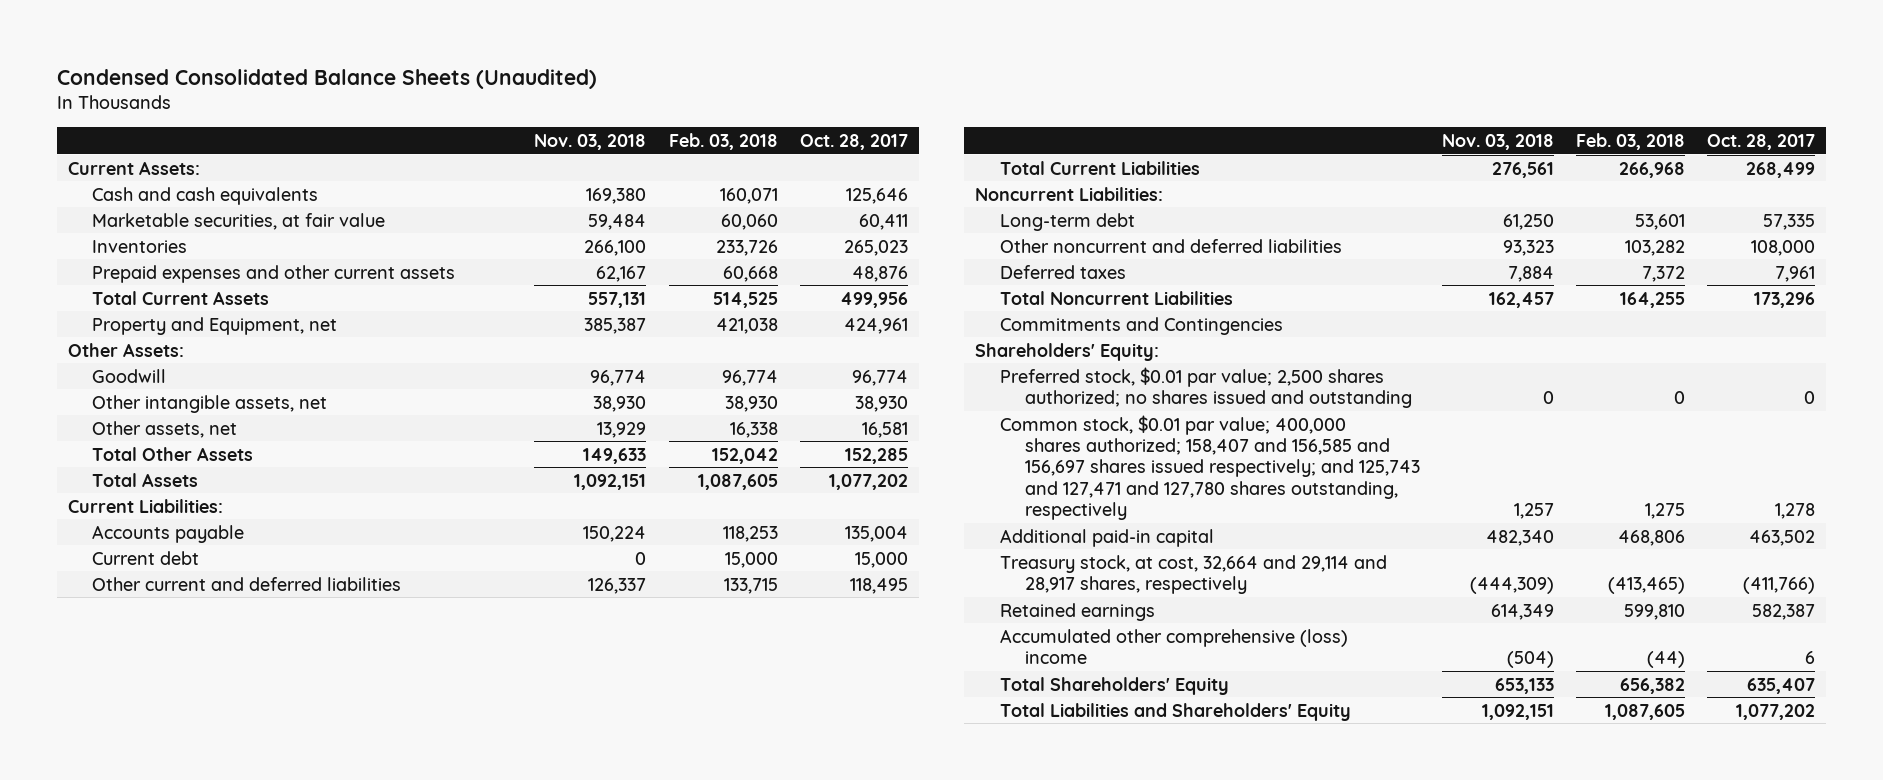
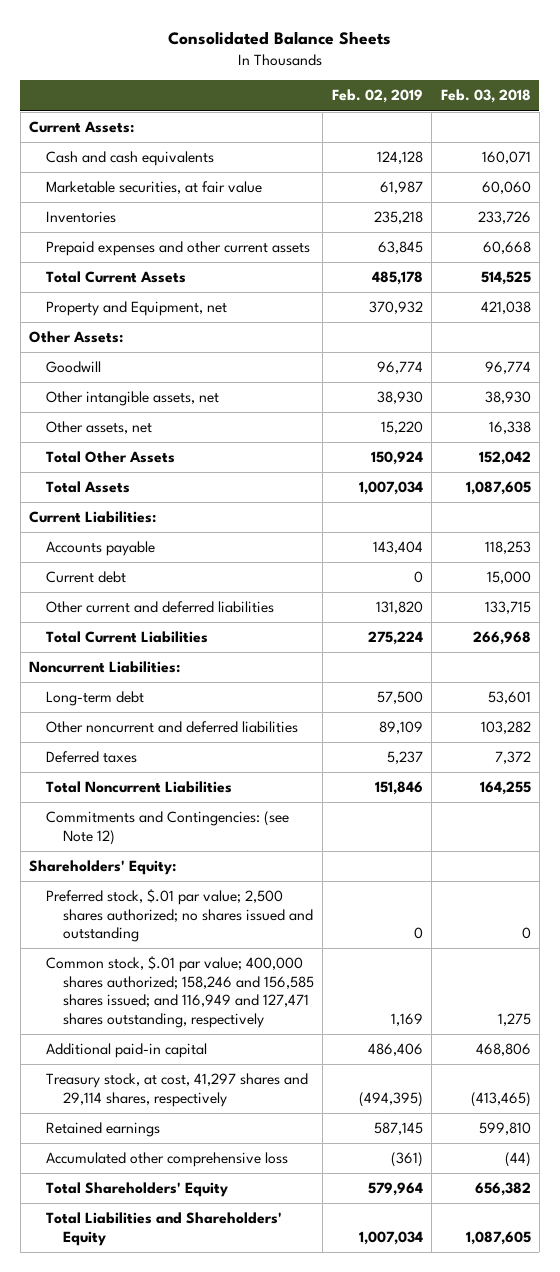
[56,68,597,89] Condensed Consolidated Balance Sheets (Unaudited) -> [167,30,391,45] Consolidated Balance Sheets
[534,134,647,151] Nov. 03, 2018 -> none
[799,134,908,151] Oct. 28, 2017 -> none
none -> [331,89,423,104] Feb. 02, 2019
[1000,316,1284,335] Commitments and Contingencies -> [45,811,289,845] Commitments and Contingencies: (see Note 12)
[1000,366,1413,408] Preferred stock, $0.01 par value; 2,500 shares authorized; no shares issued and outstanding -> [45,889,313,943] Preferred stock, $.01 par value; 2,500 shares authorized; no shares issued and outstanding
[1000,414,1421,520] Common stock, $0.01 par value; 400,000 shares authorized; 158,407 and 156,585 and 156,697 shares issued respectively; and 125,743 and 127,471 and 127,780 shares outstanding, respectively -> [45,956,314,1028] Common stock, $.01 par value; 400,000 shares authorized; 158,246 and 156,585 shares issued; and 116,949 and 127,471 shares outstanding, respectively
[1000,554,1388,594] Treasury stock, at cost, 32,664 and 29,114 and 28,917 shares, respectively -> [45,1073,308,1107] Treasury stock, at cost, 41,297 shares and 29,114 shares, respectively
[1000,628,1349,664] Accumulated other comprehensive (loss) income -> [45,1152,288,1168] Accumulated other comprehensive loss

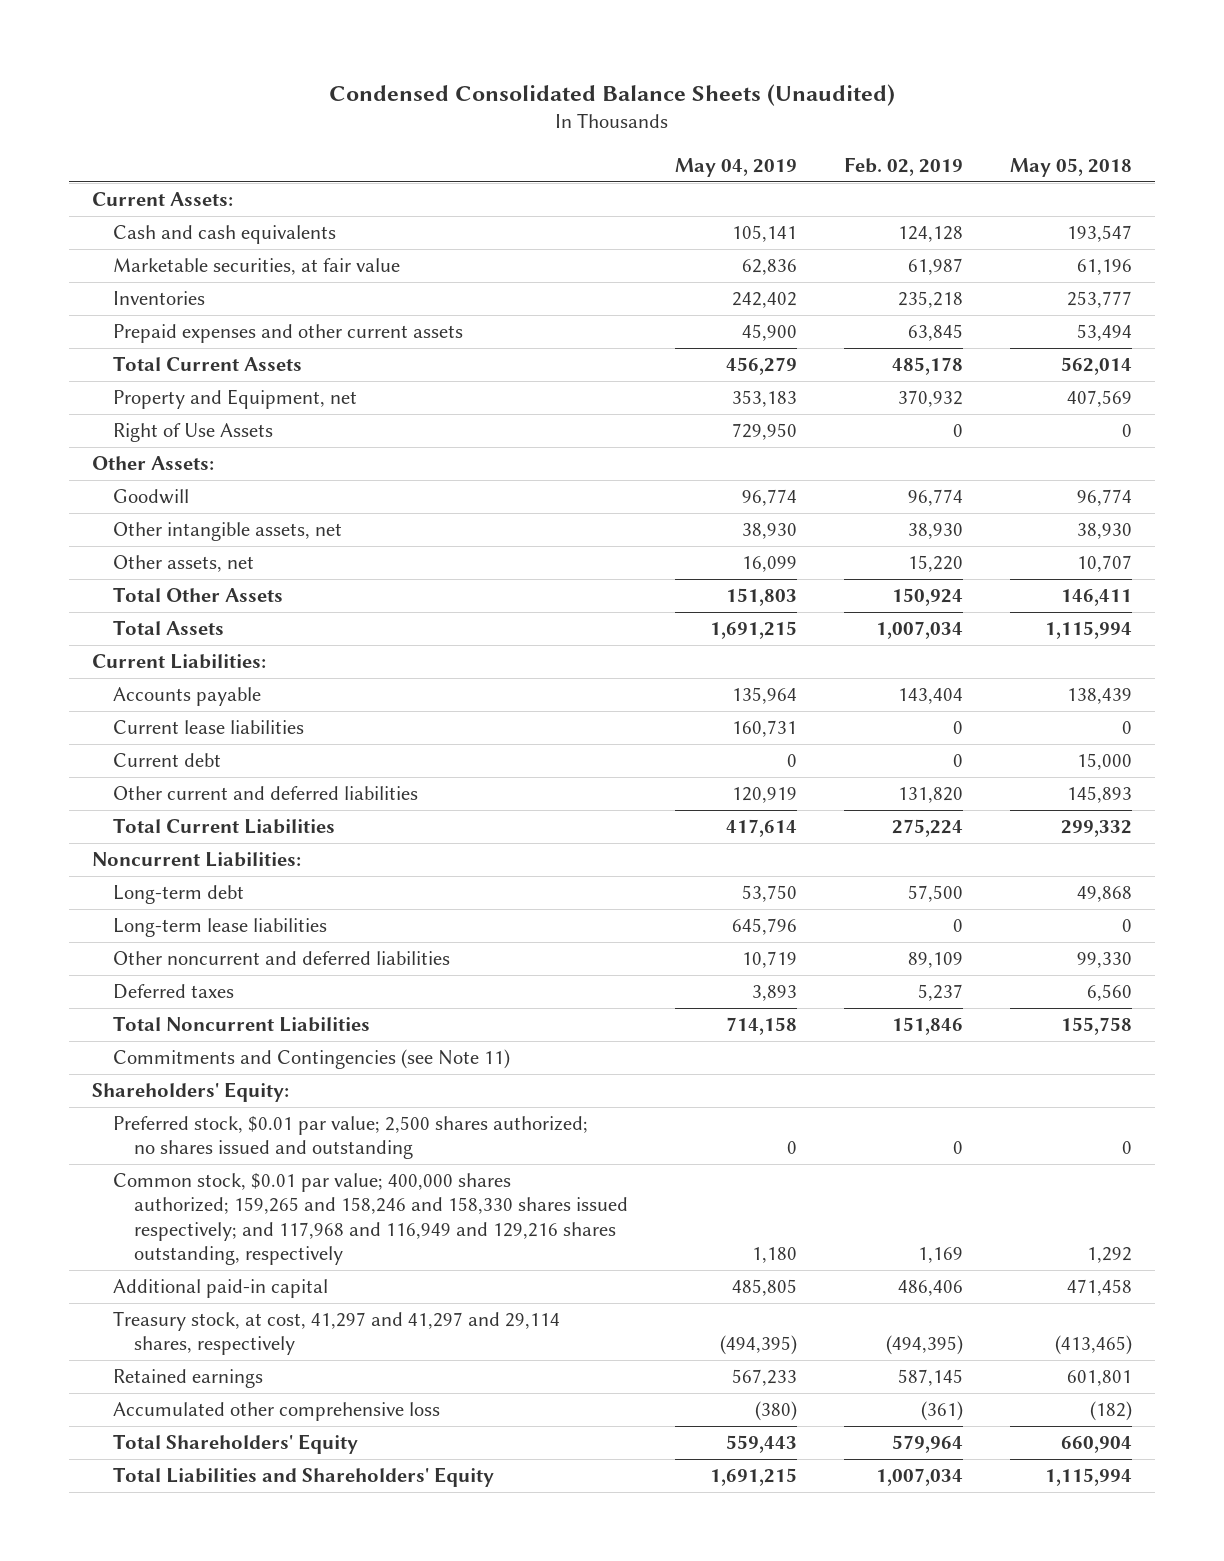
[167,30,391,45] Consolidated Balance Sheets -> [329,83,896,106] Condensed Consolidated Balance Sheets (Unaudited)
[440,89,531,104] Feb. 03, 2018 -> none
none -> [674,157,797,177] May 04, 2019
none -> [1009,157,1132,177] May 05, 2018
none -> [113,423,274,443] Right of Use Assets
none -> [113,720,305,735] Current lease liabilities
none -> [113,918,328,938] Long-term lease liabilities
[45,811,289,845] Commitments and Contingencies: (see Note 12) -> [113,1049,511,1070] Commitments and Contingencies (see Note 11)
[45,889,313,943] Preferred stock, $.01 par value; 2,500 shares authorized; no shares issued and outstanding -> [113,1116,589,1160] Preferred stock, $0.01 par value; 2,500 shares authorized; no shares issued and outstanding
[45,956,314,1028] Common stock, $.01 par value; 400,000 shares authorized; 158,246 and 156,585 shares issued; and 116,949 and 127,471 shares outstanding, respectively -> [113,1173,628,1265] Common stock, $0.01 par value; 400,000 shares authorized; 159,265 and 158,246 and 158,330 shares issued respectively; and 117,968 and 116,949 and 129,216 shares outstanding, respectively
[45,1073,308,1107] Treasury stock, at cost, 41,297 shares and 29,114 shares, respectively -> [113,1311,561,1356] Treasury stock, at cost, 41,297 and 41,297 and 29,114 shares, respectively

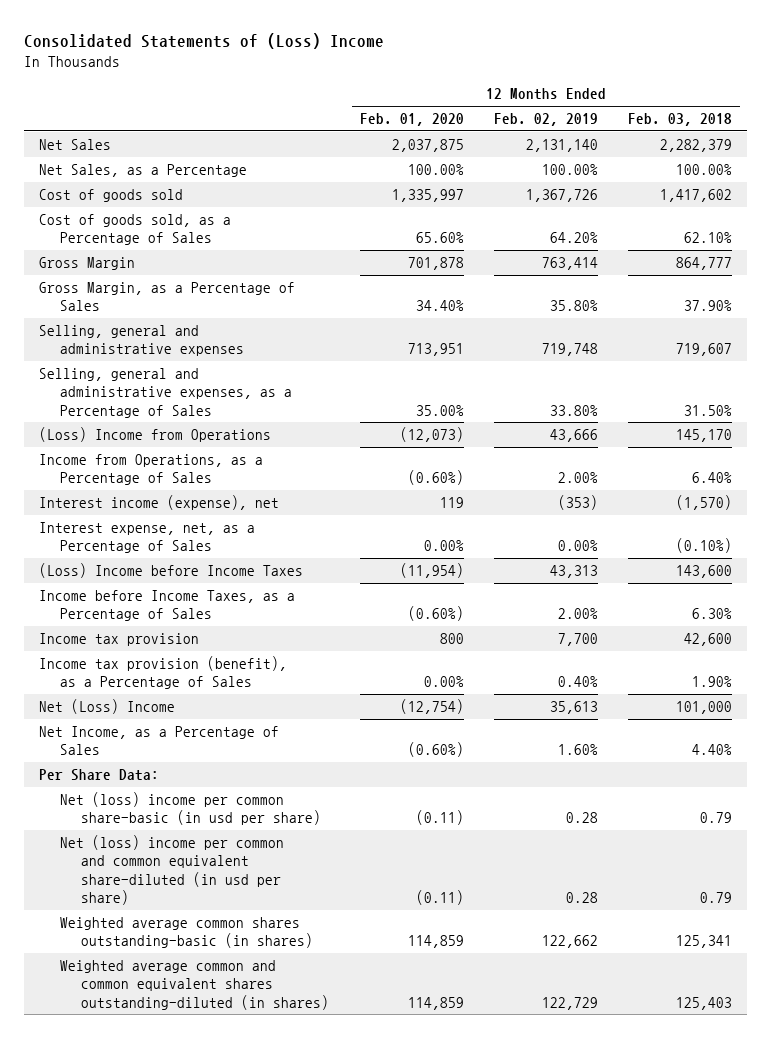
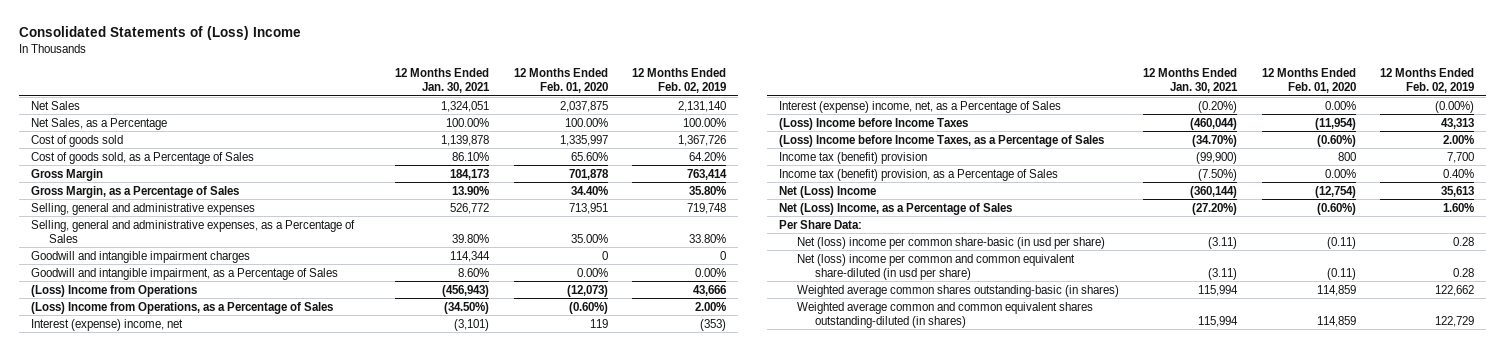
[628,113,733,127] Feb. 03, 2018 -> none
none -> [395,68,491,94] 12 Months Ended Jan. 30, 2021
none -> [31,250,251,263] Goodwill and intangible impairment charges
none -> [31,267,339,280] Goodwill and intangible impairment, as a Percentage of Sales
[38,454,263,486] Income from Operations, as a Percentage of Sales -> [31,301,334,314] (Loss) Income from Operations, as a Percentage of Sales
[38,495,279,511] Interest income (expense), net -> [31,318,184,331] Interest (expense) income, net
[38,522,255,554] Interest expense, net, as a Percentage of Sales -> [779,100,1062,113] Interest (expense) income, net, as a Percentage of Sales
[557,540,598,552] 0.00% -> [1434,100,1474,113] (0.00%)
[38,590,295,622] Income before Income Taxes, as a Percentage of Sales -> [779,134,1105,147] (Loss) Income before Income Taxes, as a Percentage of Sales
[38,633,199,647] Income tax provision -> [779,151,928,164] Income tax (benefit) provision
[38,656,287,690] Income tax provision (benefit), as a Percentage of Sales -> [779,168,1059,181] Income tax (benefit) provision, as a Percentage of Sales
[38,726,279,756] Net Income, as a Percentage of Sales -> [779,202,1013,215] Net (Loss) Income, as a Percentage of Sales

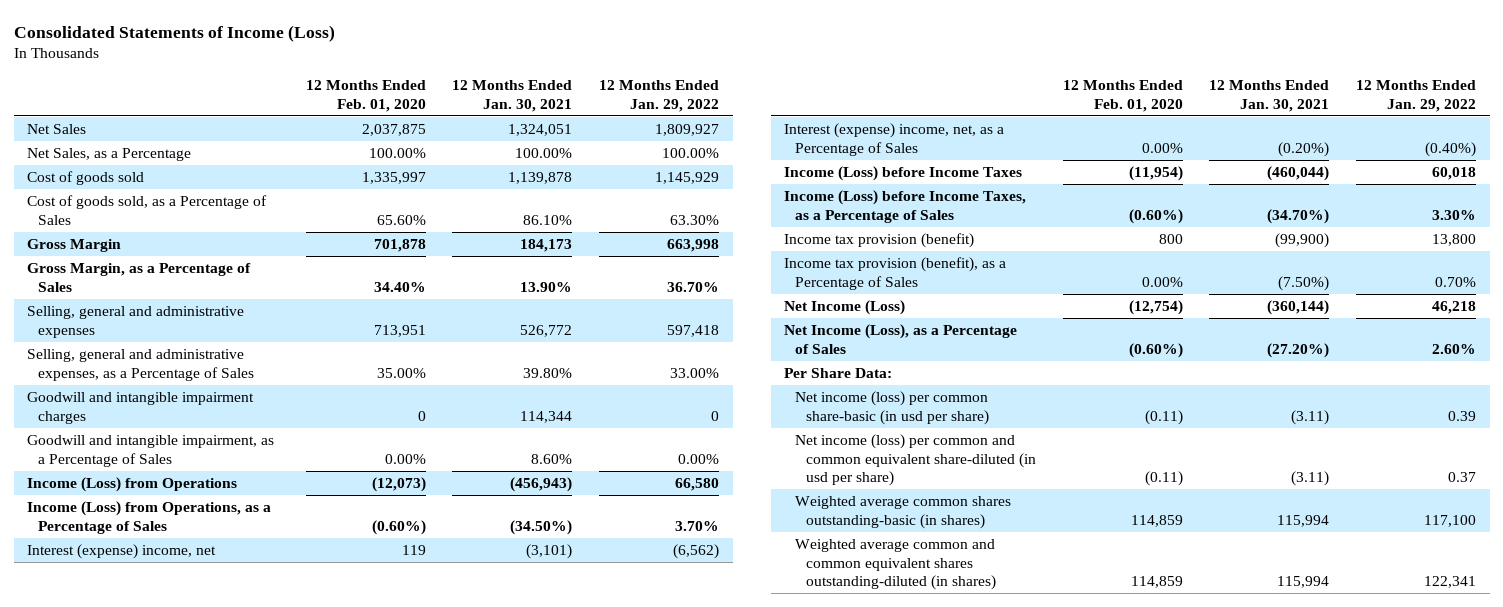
[18,25,301,40] Consolidated Statements of (Loss) Income -> [13,24,335,42] Consolidated Statements of Income (Loss)
[631,68,726,94] 12 Months Ended Feb. 02, 2019 -> none
none -> [599,80,720,112] 12 Months Ended Jan. 29, 2022
[31,284,198,297] (Loss) Income from Operations -> [27,476,238,492] Income (Loss) from Operations
[31,301,334,314] (Loss) Income from Operations, as a Percentage of Sales -> [27,500,272,534] Income (Loss) from Operations, as a Percentage of Sales
[779,117,969,130] (Loss) Income before Income Taxes -> [784,165,1023,181] Income (Loss) before Income Taxes
[779,134,1105,147] (Loss) Income before Income Taxes, as a Percentage of Sales -> [784,189,1027,223] Income (Loss) before Income Taxes, as a Percentage of Sales
[779,151,928,164] Income tax (benefit) provision -> [784,232,975,248] Income tax provision (benefit)
[779,168,1059,181] Income tax (benefit) provision, as a Percentage of Sales -> [784,256,1007,290] Income tax provision (benefit), as a Percentage of Sales
[779,185,877,198] Net (Loss) Income -> [784,299,906,315] Net Income (Loss)
[779,202,1013,215] Net (Loss) Income, as a Percentage of Sales -> [784,323,1018,354] Net Income (Loss), as a Percentage of Sales
[797,236,1106,249] Net (loss) income per common share-basic (in usd per share) -> [795,390,989,425] Net income (loss) per common share-basic (in usd per share)
[797,253,1076,280] Net (loss) income per common and common equivalent share-diluted (in usd per share) -> [795,433,1036,487] Net income (loss) per common and common equivalent share-diluted (in usd per share)

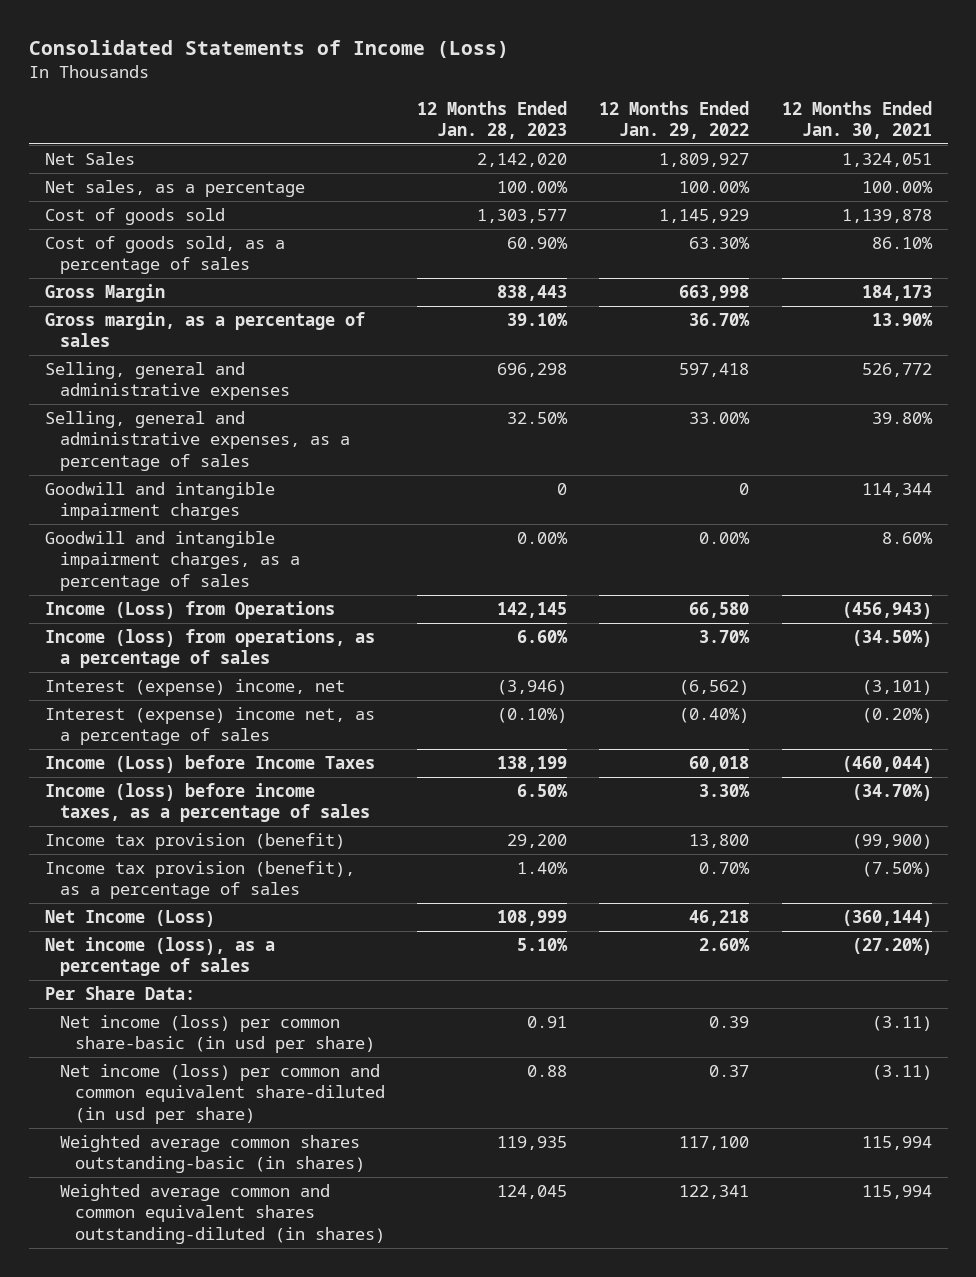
[305,80,426,112] 12 Months Ended Feb. 01, 2020 -> none
none -> [417,100,568,140] 12 Months Ended Jan. 28, 2023
[27,147,192,161] Net Sales, as a Percentage -> [44,180,305,198] Net sales, as a percentage
[27,194,268,225] Cost of goods sold, as a Percentage of Sales -> [44,236,285,275] Cost of goods sold, as a percentage of sales
[27,262,252,292] Gross Margin, as a Percentage of Sales -> [44,312,365,348] Gross margin, as a percentage of sales
[27,348,255,381] Selling, general and administrative expenses, as a Percentage of Sales -> [44,411,351,471] Selling, general and administrative expenses, as a percentage of sales
[27,434,275,467] Goodwill and intangible impairment, as a Percentage of Sales -> [44,531,301,591] Goodwill and intangible impairment charges, as a percentage of sales
[27,500,272,534] Income (Loss) from Operations, as a Percentage of Sales -> [44,629,375,669] Income (loss) from operations, as a percentage of sales
[784,122,1005,156] Interest (expense) income, net, as a Percentage of Sales -> [44,707,375,746] Interest (expense) income net, as a percentage of sales
[784,189,1027,223] Income (Loss) before Income Taxes, as a Percentage of Sales -> [44,783,371,823] Income (loss) before income taxes, as a percentage of sales
[784,256,1007,290] Income tax provision (benefit), as a Percentage of Sales -> [44,861,355,900] Income tax provision (benefit), as a percentage of sales
[784,323,1018,354] Net Income (Loss), as a Percentage of Sales -> [44,937,275,977] Net income (loss), as a percentage of sales

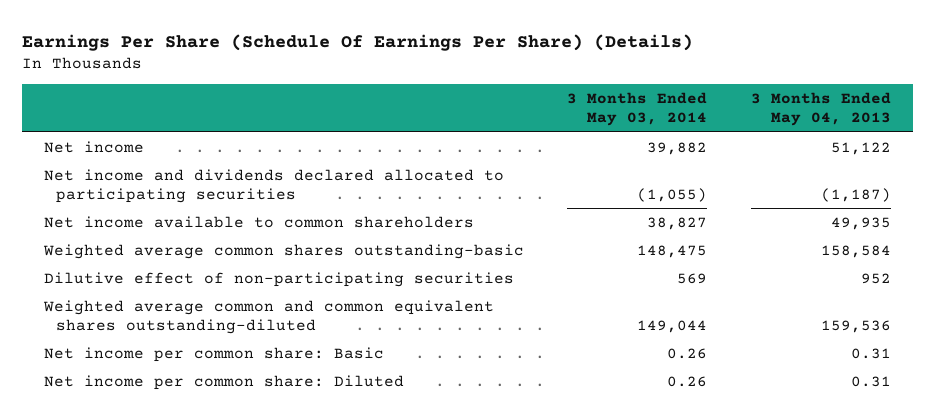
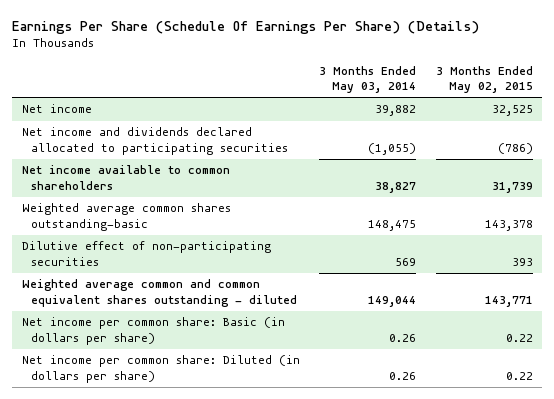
[751,92,892,127] 3 Months Ended May 04, 2013 -> none
none -> [435,66,533,94] 3 Months Ended May 02, 2015
[42,299,494,334] Weighted average common and common equivalent shares outstanding-diluted -> [21,279,298,307] Weighted average common and common equivalent shares outstanding - diluted
[43,346,384,362] Net income per common share: Basic -> [21,317,285,345] Net income per common share: Basic (in dollars per share)
[43,374,404,390] Net income per common share: Diluted -> [21,355,300,383] Net income per common share: Diluted (in dollars per share)

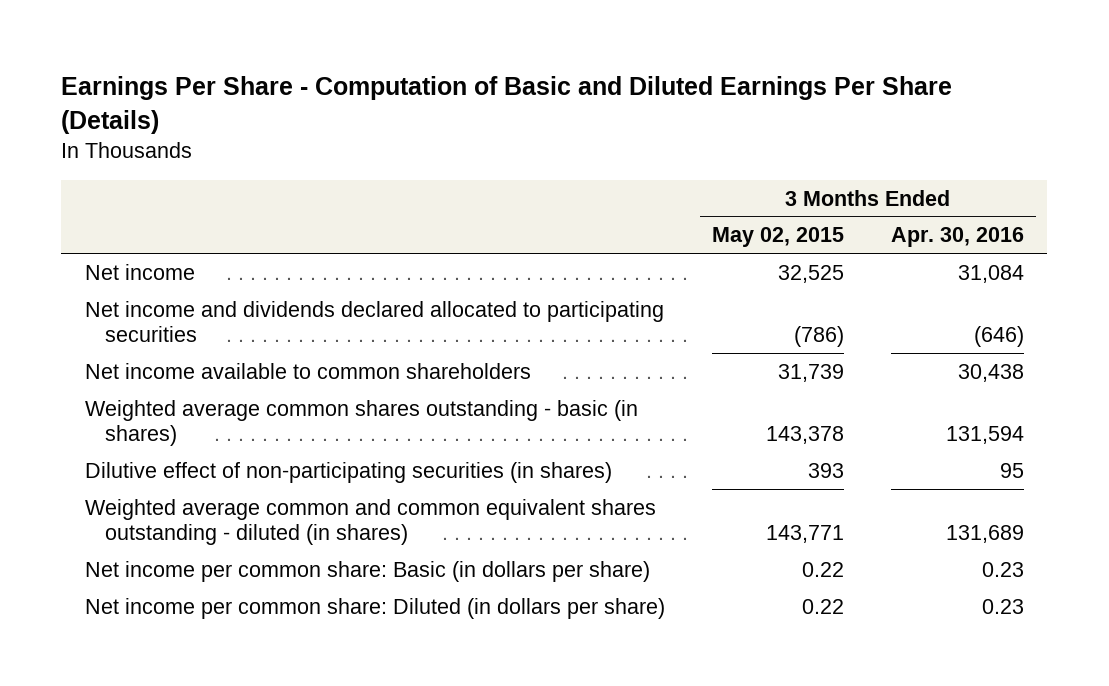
[11,20,479,34] Earnings Per Share (Schedule Of Earnings Per Share) (Details) -> [61,75,953,134] Earnings Per Share - Computation of Basic and Diluted Earnings Per Share (Details)
[319,66,417,94] 3 Months Ended May 03, 2014 -> none
none -> [890,227,1024,248] Apr. 30, 2016
[21,203,231,231] Weighted average common shares outstanding-basic -> [84,399,638,447] Weighted average common shares outstanding - basic (in shares)
[21,241,271,266] Dilutive effect of non-participating securities -> [84,461,612,483] Dilutive effect of non-participating securities (in shares)
[21,279,298,307] Weighted average common and common equivalent shares outstanding - diluted -> [84,498,656,546] Weighted average common and common equivalent shares outstanding - diluted (in shares)

